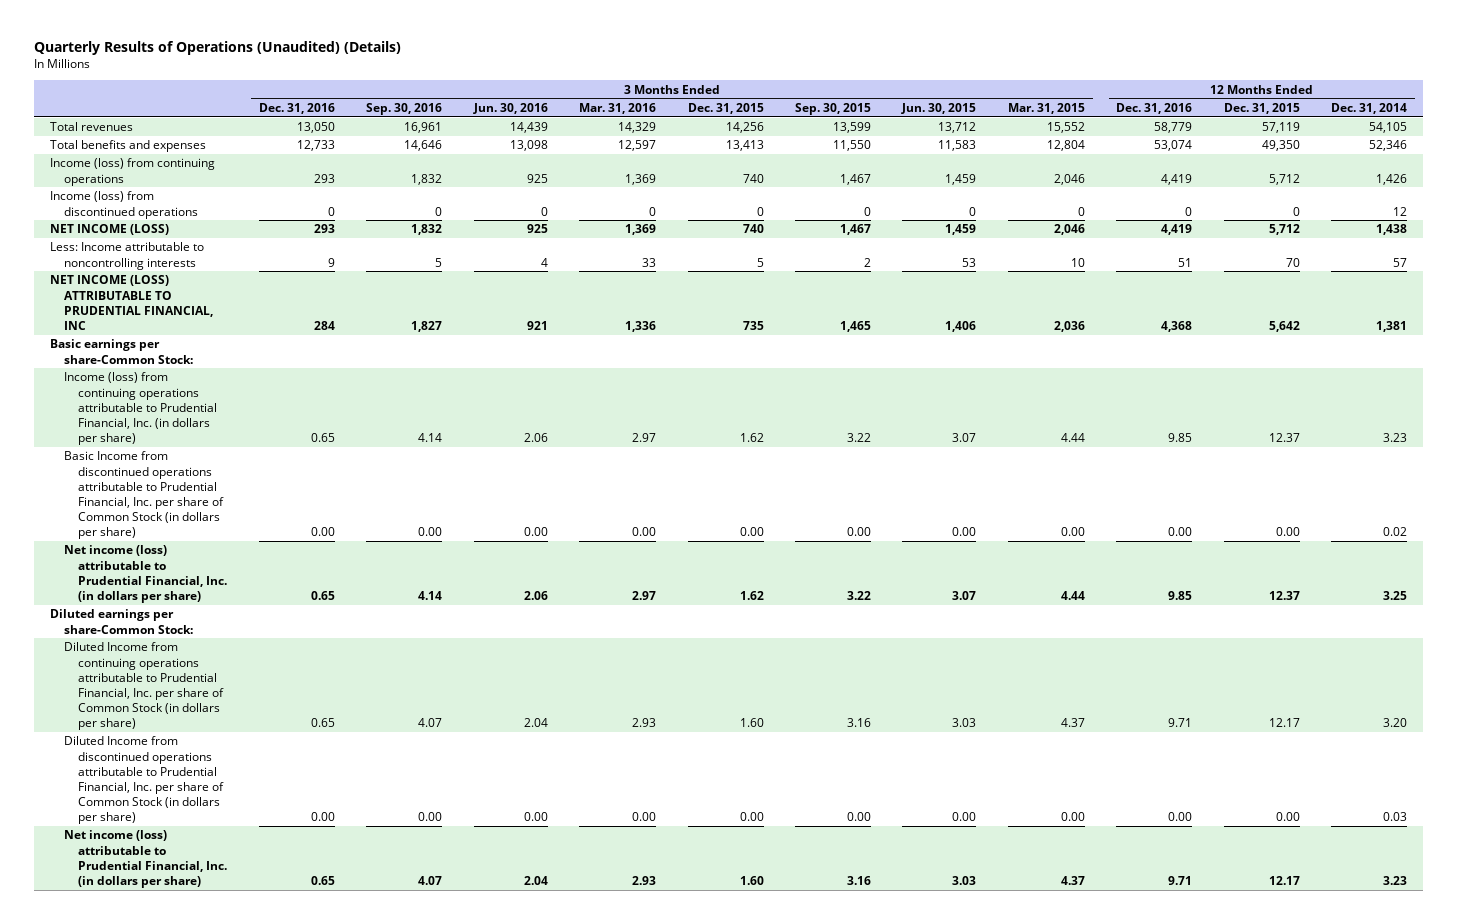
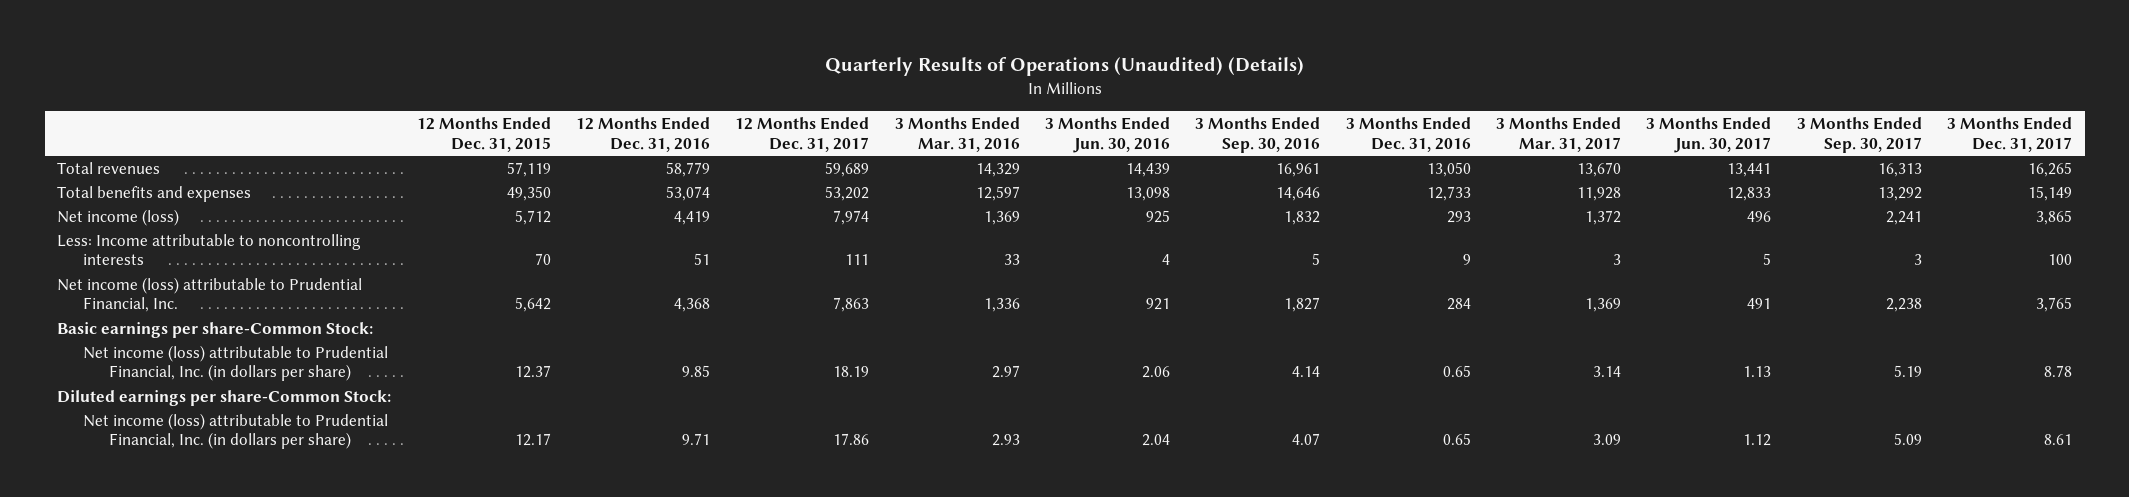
[687,102,764,114] Dec. 31, 2015 -> none
[794,102,871,115] Sep. 30, 2015 -> none
[901,102,977,114] Jun. 30, 2015 -> none
[1007,102,1085,114] Mar. 31, 2015 -> none
[1331,102,1408,114] Dec. 31, 2014 -> none
none -> [735,116,870,152] 12 Months Ended Dec. 31, 2017
none -> [1496,116,1622,152] 3 Months Ended Mar. 31, 2017
none -> [1646,116,1772,153] 3 Months Ended Jun. 30, 2017
none -> [1796,116,1922,153] 3 Months Ended Sep. 30, 2017
none -> [1947,116,2073,152] 3 Months Ended Dec. 31, 2017
[49,158,215,186] Income (loss) from continuing operations -> none
[49,191,198,219] Income (loss) from discontinued operations -> none
[49,224,169,236] NET INCOME (LOSS) -> [57,208,180,226] Net income (loss)
[49,275,213,330] NET INCOME (LOSS) ATTRIBUTABLE TO PRUDENTIAL FINANCIAL, INC -> [57,276,363,313] Net income (loss) attributable to Prudential Financial, Inc.
[63,372,218,446] Income (loss) from continuing operations attributable to Prudential Financial, Inc. (in dollars per share) -> none
[63,451,225,540] Basic Income from discontinued operations attributable to Prudential Financial, Inc. per share of Common Stock (in dollars per share) -> none
[63,642,225,731] Diluted Income from continuing operations attributable to Prudential Financial, Inc. per share of Common Stock (in dollars per share) -> none
[63,736,225,825] Diluted Income from discontinued operations attributable to Prudential Financial, Inc. per share of Common Stock (in dollars per share) -> none

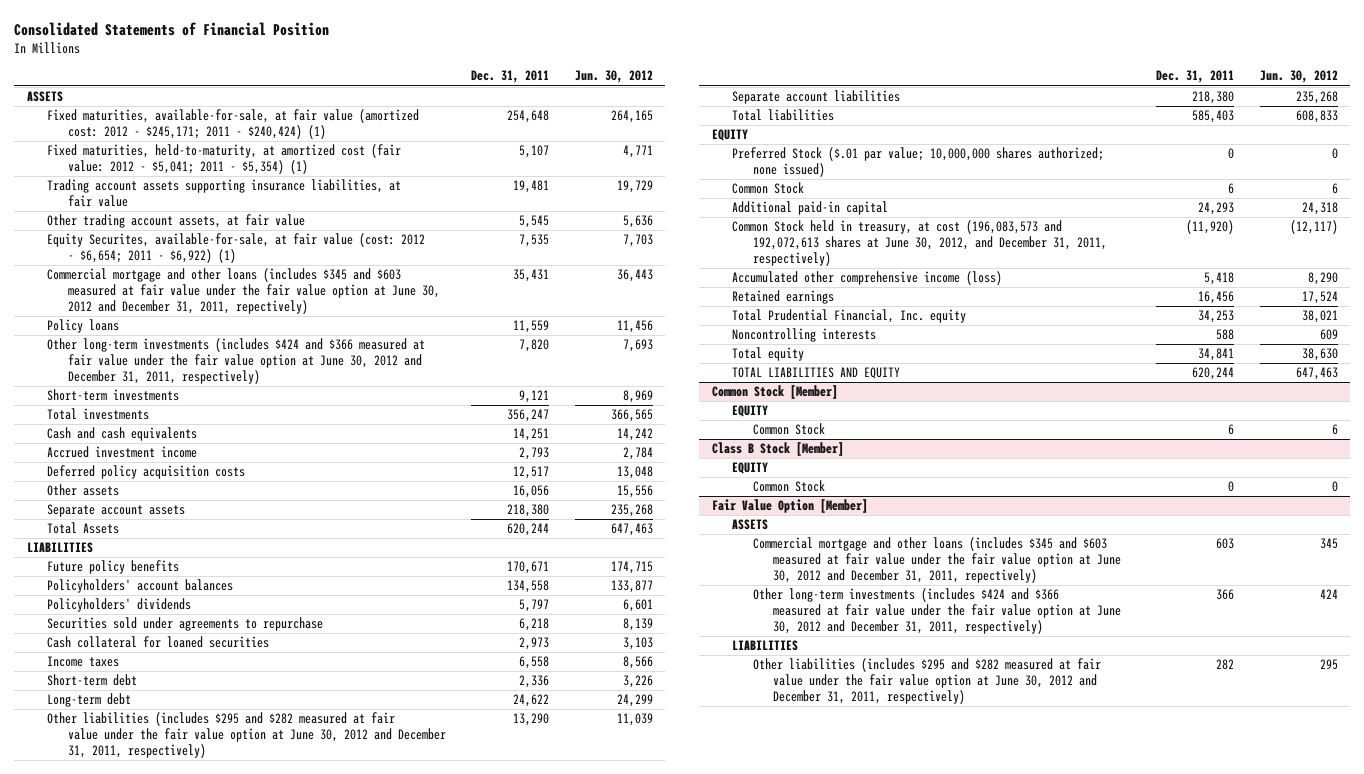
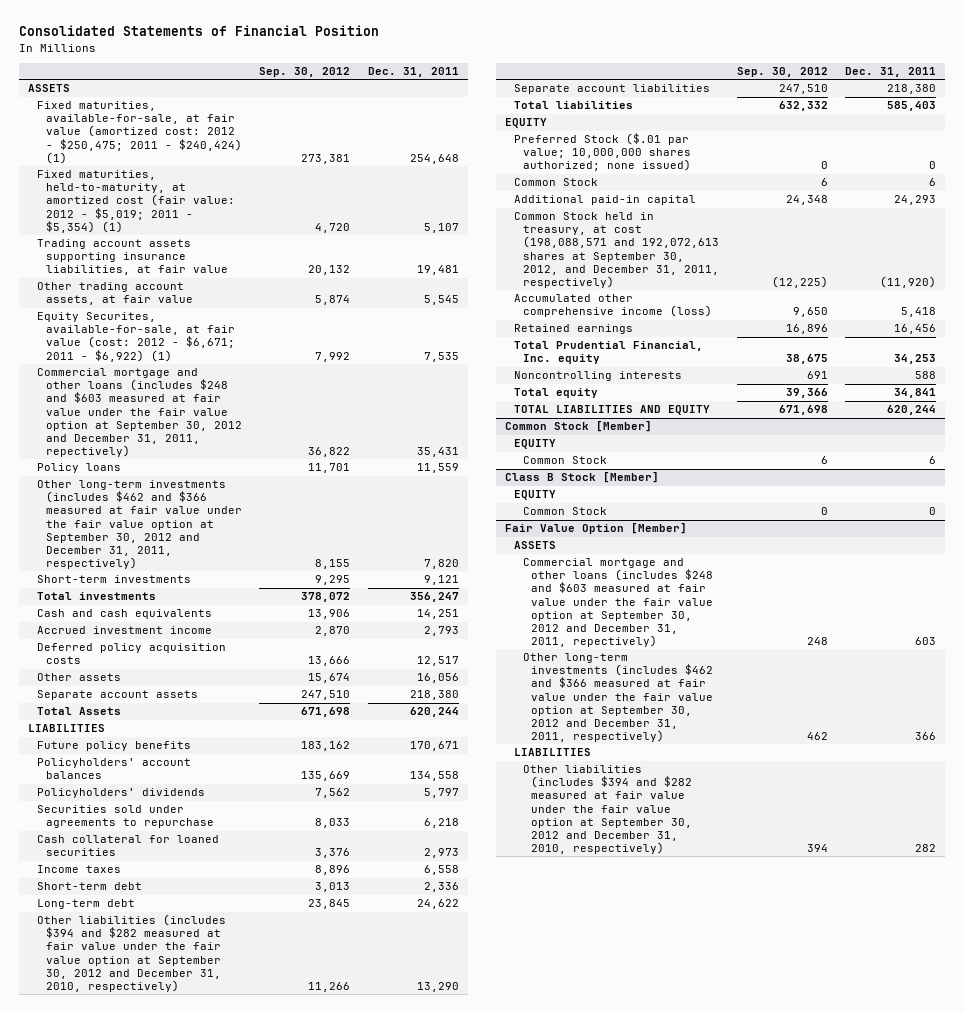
[574,70,653,84] Jun. 30, 2012 -> none
none -> [259,66,351,77] Sep. 30, 2012
[47,109,420,140] Fixed maturities, available-for-sale, at fair value (amortized cost: 2012 - $245,171; 2011 - $240,424) (1) -> [36,101,242,164] Fixed maturities, available-for-sale, at fair value (amortized cost: 2012 - $250,475; 2011 - $240,424) (1)
[47,144,402,175] Fixed maturities, held-to-maturity, at amortized cost (fair value: 2012 - $5,041; 2011 - $5,354) (1) -> [36,170,235,233] Fixed maturities, held-to-maturity, at amortized cost (fair value: 2012 - $5,019; 2011 - $5,354) (1)
[47,233,426,264] Equity Securites, available-for-sale, at fair value (cost: 2012 - $6,654; 2011 - $6,922) (1) -> [36,312,235,362] Equity Securites, available-for-sale, at fair value (cost: 2012 - $6,671; 2011 - $6,922) (1)
[47,268,440,315] Commercial mortgage and other loans (includes $345 and $603 measured at fair value under the fair value option at June 30, 2012 and December 31, 2011, repectively) -> [36,368,242,457] Commercial mortgage and other loans (includes $248 and $603 measured at fair value under the fair value option at September 30, 2012 and December 31, 2011, repectively)
[47,338,426,385] Other long-term investments (includes $424 and $366 measured at fair value under the fair value option at June 30, 2012 and December 31, 2011, respectively) -> [36,480,242,569] Other long-term investments (includes $462 and $366 measured at fair value under the fair value option at September 30, 2012 and December 31, 2011, respectively)
[47,712,446,759] Other liabilities (includes $295 and $282 measured at fair value under the fair value option at June 30, 2012 and December 31, 2011, respectively) -> [36,914,226,992] Other liabilities (includes $394 and $282 measured at fair value under the fair value option at September 30, 2012 and December 31, 2010, respectively)
[732,220,1107,267] Common Stock held in treasury, at cost (196,083,573 and 192,072,613 shares at June 30, 2012, and December 31, 2011, respectively) -> [513,212,719,288] Common Stock held in treasury, at cost (198,088,571 and 192,072,613 shares at September 30, 2012, and December 31, 2011, respectively)
[752,537,1122,584] Commercial mortgage and other loans (includes $345 and $603 measured at fair value under the fair value option at June 30, 2012 and December 31, 2011, repectively) -> [522,558,714,647] Commercial mortgage and other loans (includes $248 and $603 measured at fair value under the fair value option at September 30, 2012 and December 31, 2011, repectively)
[752,588,1122,635] Other long-term investments (includes $424 and $366 measured at fair value under the fair value option at June 30, 2012 and December 31, 2011, respectively) -> [522,653,714,742] Other long-term investments (includes $462 and $366 measured at fair value under the fair value option at September 30, 2012 and December 31, 2011, respectively)
[752,658,1101,705] Other liabilities (includes $295 and $282 measured at fair value under the fair value option at June 30, 2012 and December 31, 2011, respectively) -> [522,765,693,854] Other liabilities (includes $394 and $282 measured at fair value under the fair value option at September 30, 2012 and December 31, 2010, respectively)

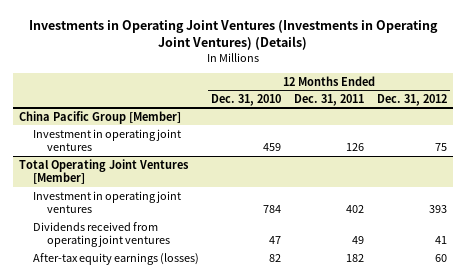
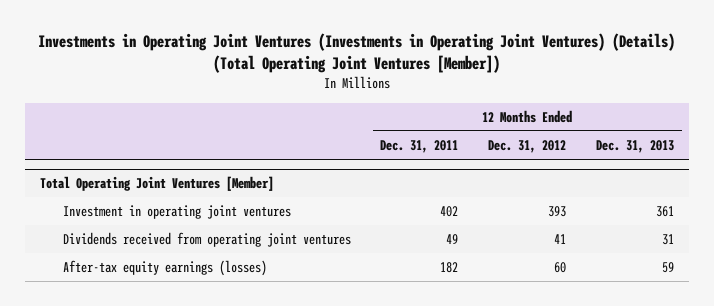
[28,20,438,51] Investments in Operating Joint Ventures (Investments in Operating Joint Ventures) (Details) -> [38,33,676,74] Investments in Operating Joint Ventures (Investments in Operating Joint Ventures) (Details) (Total Operating Joint Ventures [Member])
[211,93,282,106] Dec. 31, 2010 -> none
none -> [596,139,675,153] Dec. 31, 2013
[19,110,182,124] China Pacific Group [Member] -> none
[32,128,181,151] Investment in operating joint ventures -> none

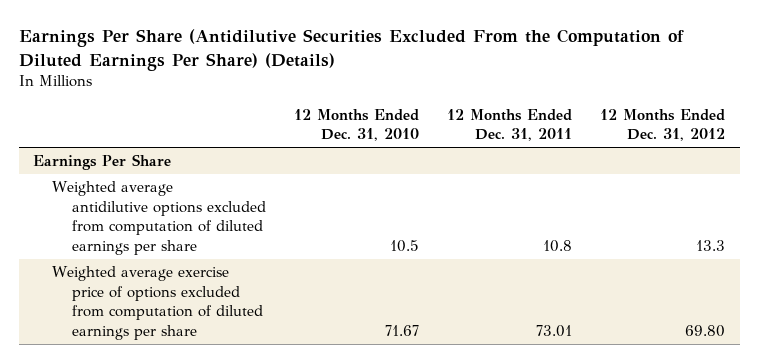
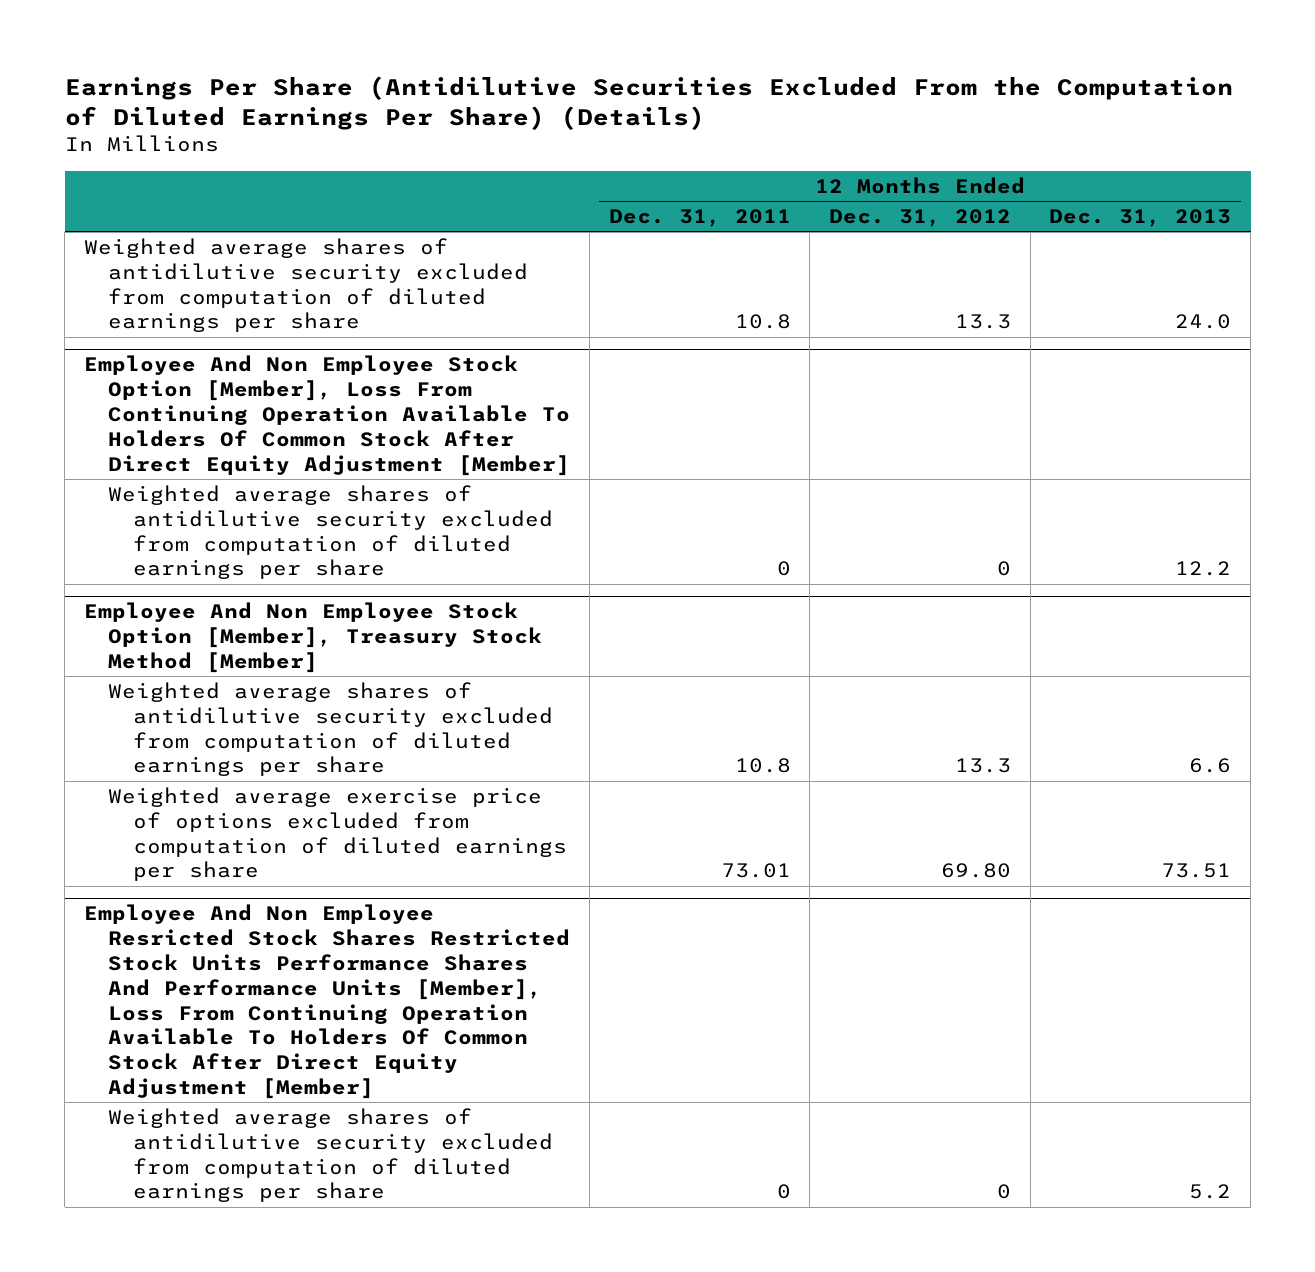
[293,108,419,142] 12 Months Ended Dec. 31, 2010 -> none
none -> [1049,209,1232,228] Dec. 31, 2013
[32,154,171,171] Earnings Per Share -> none
[52,181,266,255] Weighted average antidilutive options excluded from computation of diluted earnings per share -> [83,237,529,333] Weighted average shares of antidilutive security excluded from computation of diluted earnings per share
none -> [83,355,571,476] Employee And Non Employee Stock Option [Member], Loss From Continuing Operation Available To Holders Of Common Stock After Direct Equity Adjustment [Member]
none -> [108,484,554,580] Weighted average shares of antidilutive security excluded from computation of diluted earnings per share
none -> [83,602,543,673] Employee And Non Employee Stock Option [Member], Treasury Stock Method [Member]
none -> [108,681,554,777] Weighted average shares of antidilutive security excluded from computation of diluted earnings per share
none -> [83,904,571,1099] Employee And Non Employee Resricted Stock Shares Restricted Stock Units Performance Shares And Performance Units [Member], Loss From Continuing Operation Available To Holders Of Common Stock After Direct Equity Adjustment [Member]
none -> [108,1107,554,1203] Weighted average shares of antidilutive security excluded from computation of diluted earnings per share

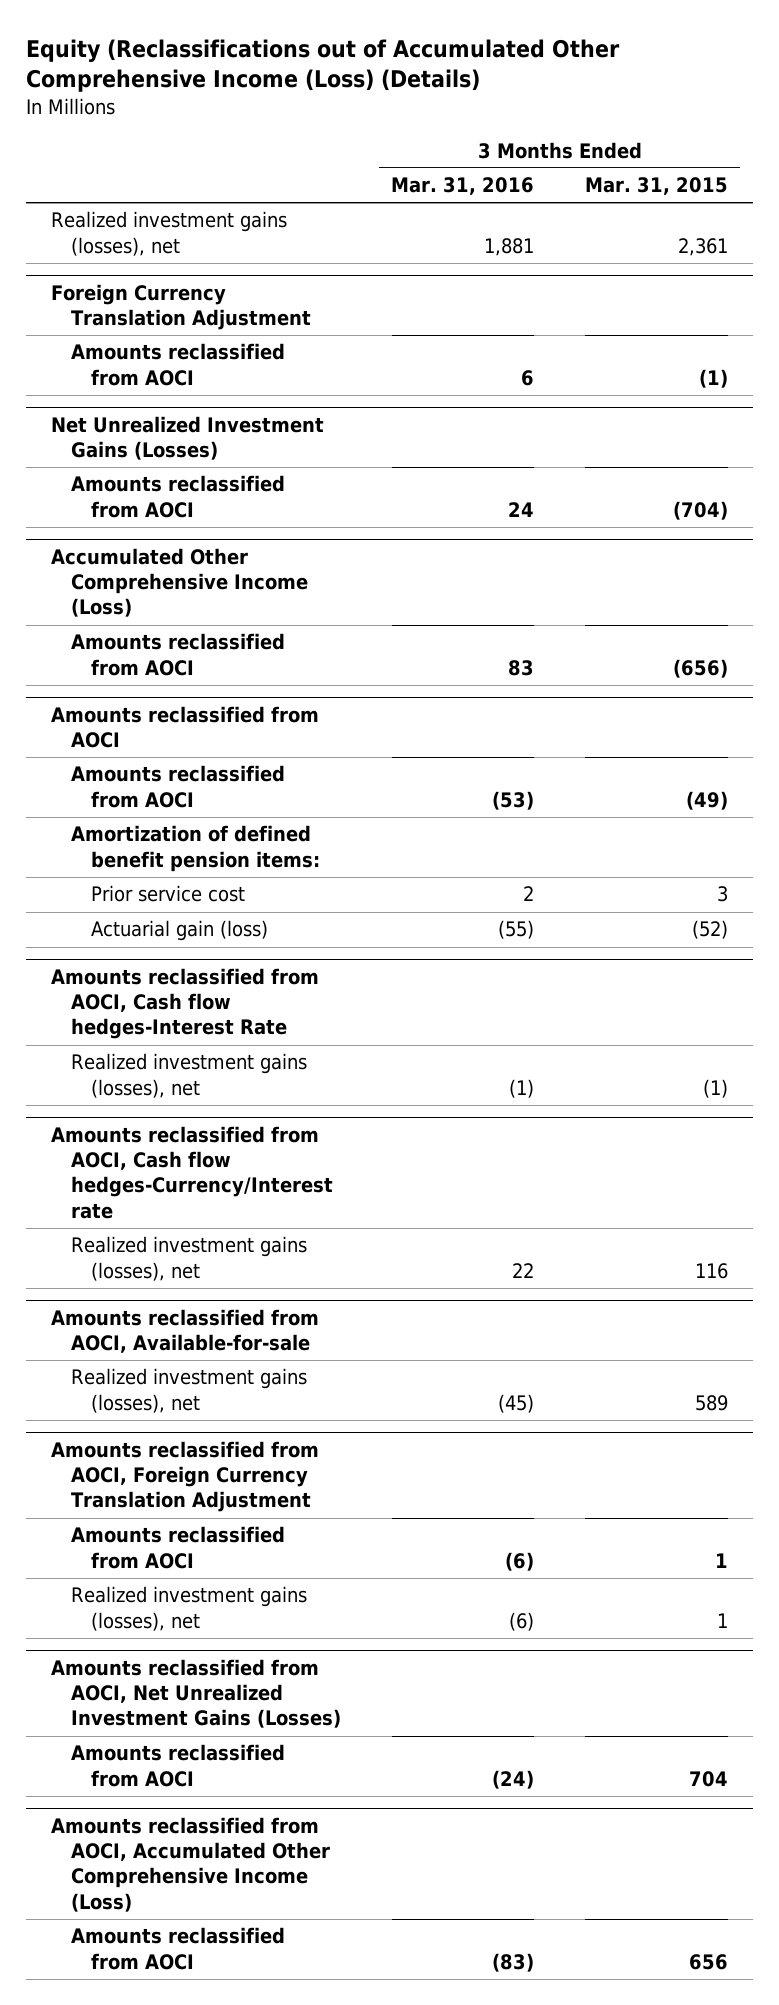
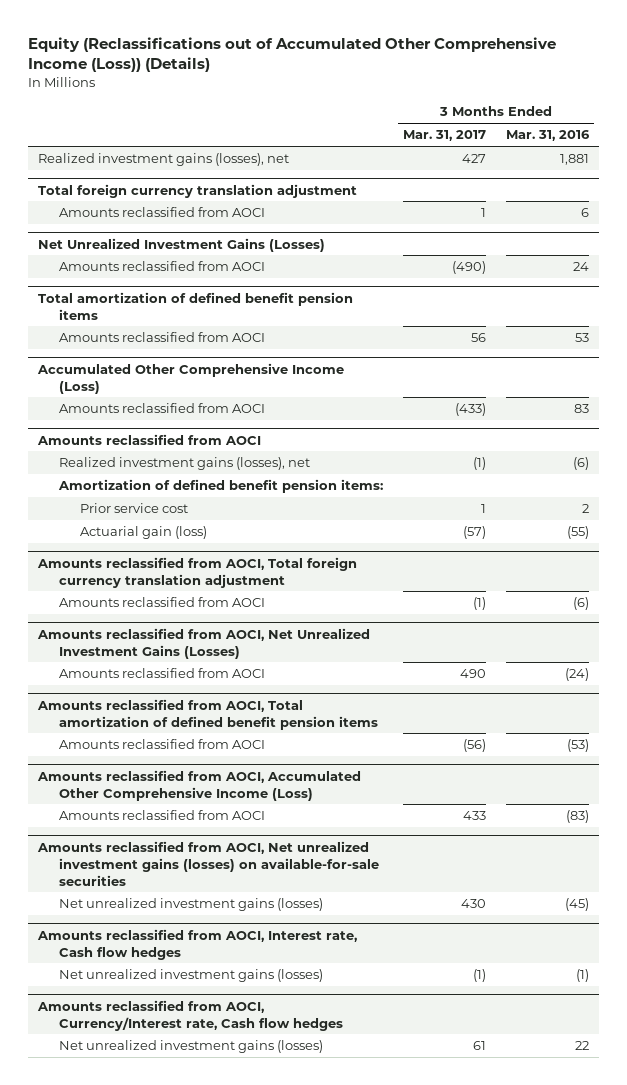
[26,38,621,93] Equity (Reclassifications out of Accumulated Other Comprehensive Income (Loss) (Details) -> [28,36,557,73] Equity (Reclassifications out of Accumulated Other Comprehensive Income (Loss)) (Details)
[584,177,728,196] Mar. 31, 2015 -> none
none -> [403,130,487,142] Mar. 31, 2017
[51,284,312,331] Foreign Currency Translation Adjustment -> [38,183,358,198] Total foreign currency translation adjustment
none -> [38,291,354,320] Total amortization of defined benefit pension items
none -> [59,332,266,343] Amounts reclassified from AOCI
[71,765,286,808] Amounts reclassified from AOCI -> none
none -> [59,457,311,471] Realized investment gains (losses), net
[51,968,320,1040] Amounts reclassified from AOCI, Cash flow hedges-Interest Rate -> none
[71,1053,308,1098] Realized investment gains (losses), net -> none
[51,1126,334,1219] Amounts reclassified from AOCI, Cash flow hedges-Currency/Interest rate -> none
[71,1236,308,1281] Realized investment gains (losses), net -> none
[51,1309,320,1354] Amounts reclassified from AOCI, Available-for-sale -> none
[71,1368,308,1413] Realized investment gains (losses), net -> none
[51,1441,320,1513] Amounts reclassified from AOCI, Foreign Currency Translation Adjustment -> [37,556,358,588] Amounts reclassified from AOCI, Total foreign currency translation adjustment
[71,1586,308,1631] Realized investment gains (losses), net -> none
none -> [37,698,379,730] Amounts reclassified from AOCI, Total amortization of defined benefit pension items
none -> [59,739,266,750] Amounts reclassified from AOCI
none -> [37,840,380,886] Amounts reclassified from AOCI, Net unrealized investment gains (losses) on available-for-sale securities
none -> [59,898,324,912] Net unrealized investment gains (losses)
none -> [37,928,358,960] Amounts reclassified from AOCI, Interest rate, Cash flow hedges
none -> [59,969,324,983] Net unrealized investment gains (losses)
none -> [37,999,344,1031] Amounts reclassified from AOCI, Currency/Interest rate, Cash flow hedges
none -> [59,1040,324,1054] Net unrealized investment gains (losses)

